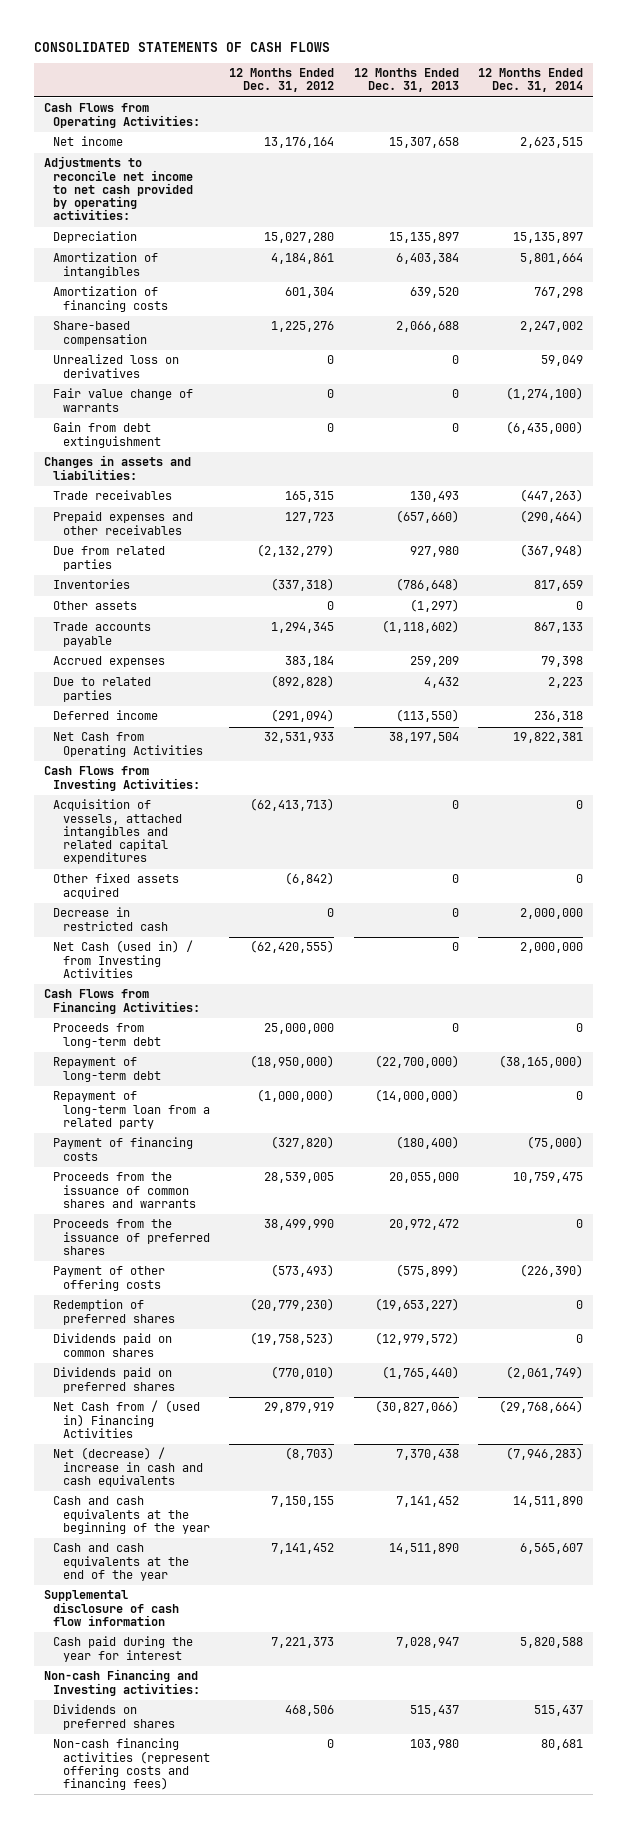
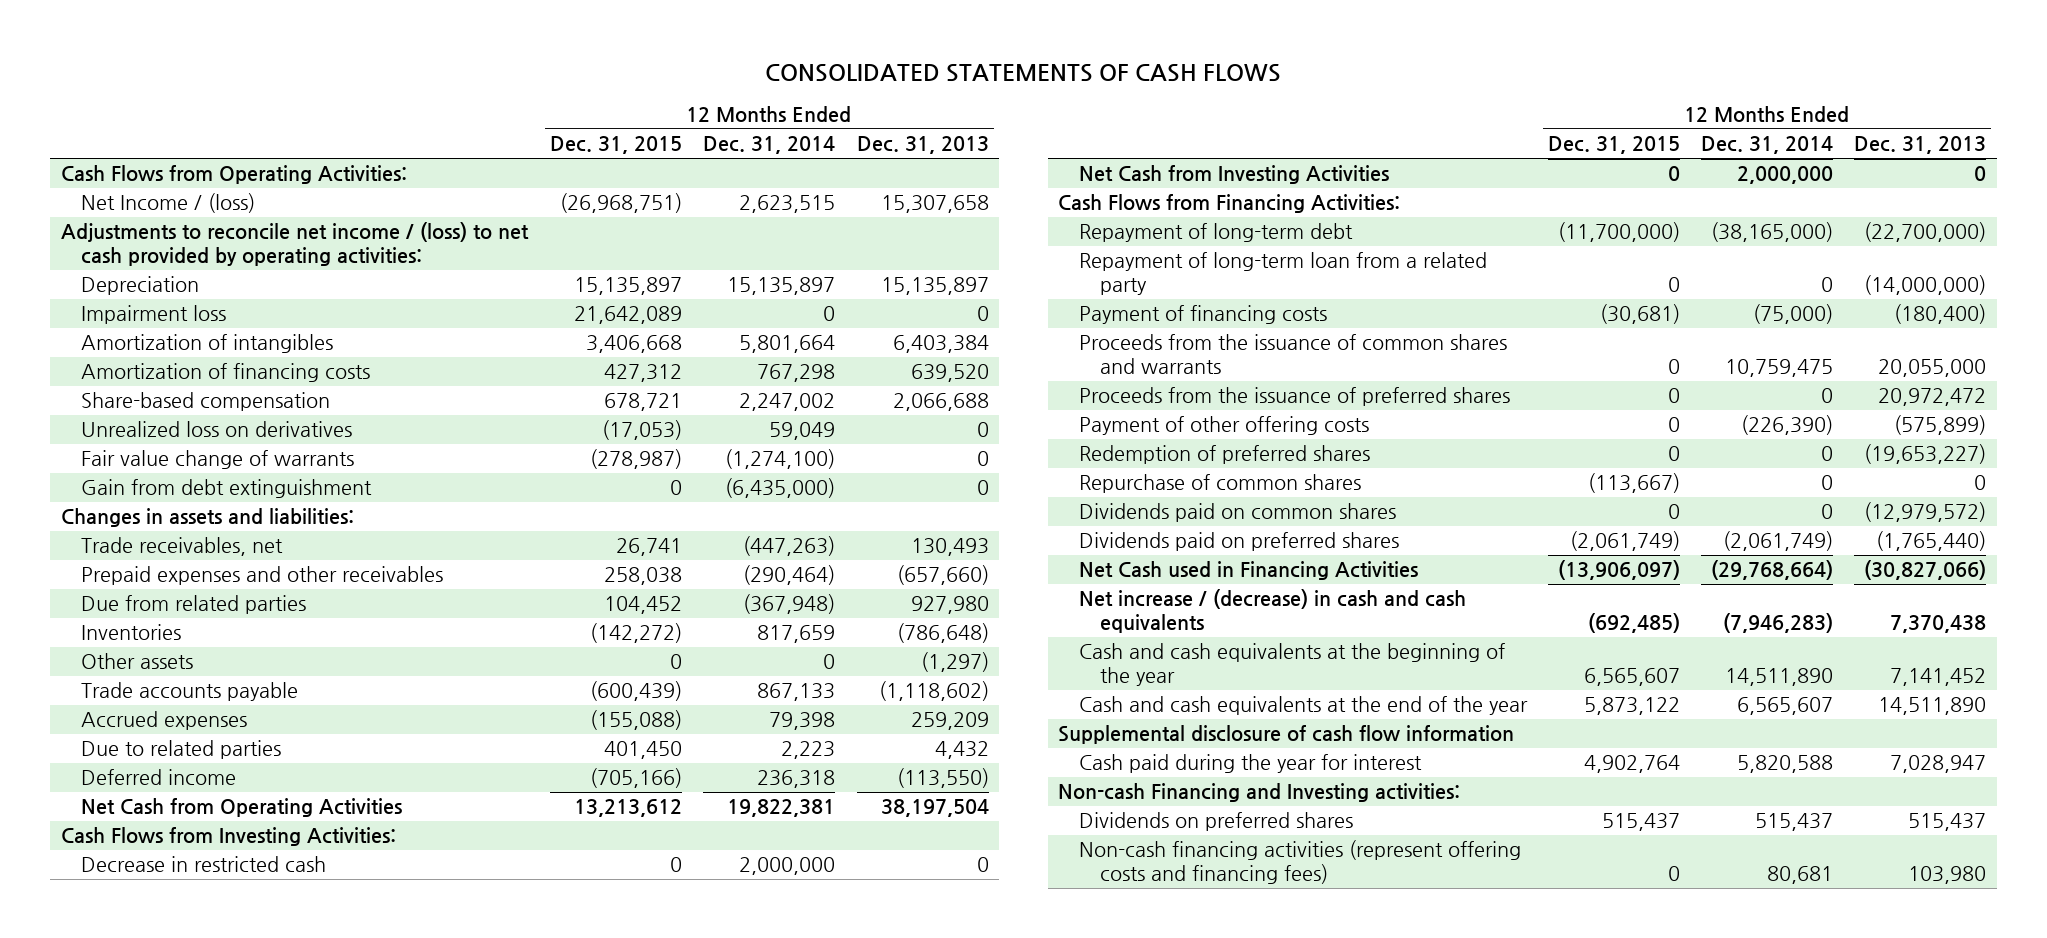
[229,68,335,93] 12 Months Ended Dec. 31, 2012 -> none
none -> [550,136,683,155] Dec. 31, 2015
[53,136,124,147] Net income -> [81,193,256,214] Net Income / (loss)
[43,156,194,221] Adjustments to reconcile net income to net cash provided by operating activities: -> [60,222,529,266] Adjustments to reconcile net income / (loss) to net cash provided by operating activities:
none -> [81,305,227,325] Impairment loss
[53,490,173,501] Trade receivables -> [81,537,284,557] Trade receivables, net
[53,799,182,865] Acquisition of vessels, attached intangibles and related capital expenditures -> none
[53,873,180,899] Other fixed assets acquired -> none
[53,940,194,978] Net Cash (used in) / from Investing Activities -> [1079,165,1390,185] Net Cash from Investing Activities
[53,1023,161,1048] Proceeds from long-term debt -> none
none -> [1079,474,1362,494] Repurchase of common shares
[53,1400,201,1438] Net Cash from / (used in) Financing Activities -> [1079,561,1419,581] Net Cash used in Financing Activities
[53,1447,203,1487] Net (decrease) / increase in cash and cash equivalents -> [1079,589,1467,633] Net increase / (decrease) in cash and cash equivalents

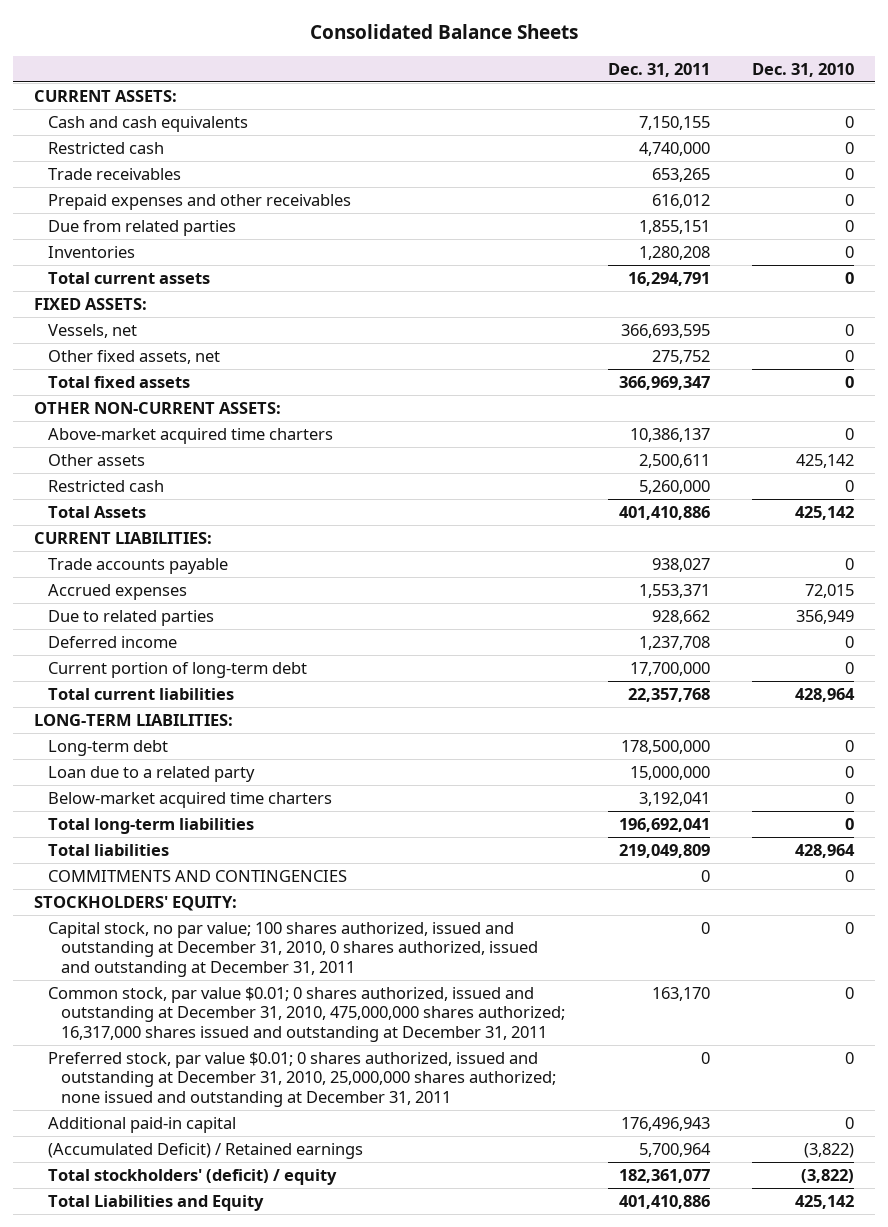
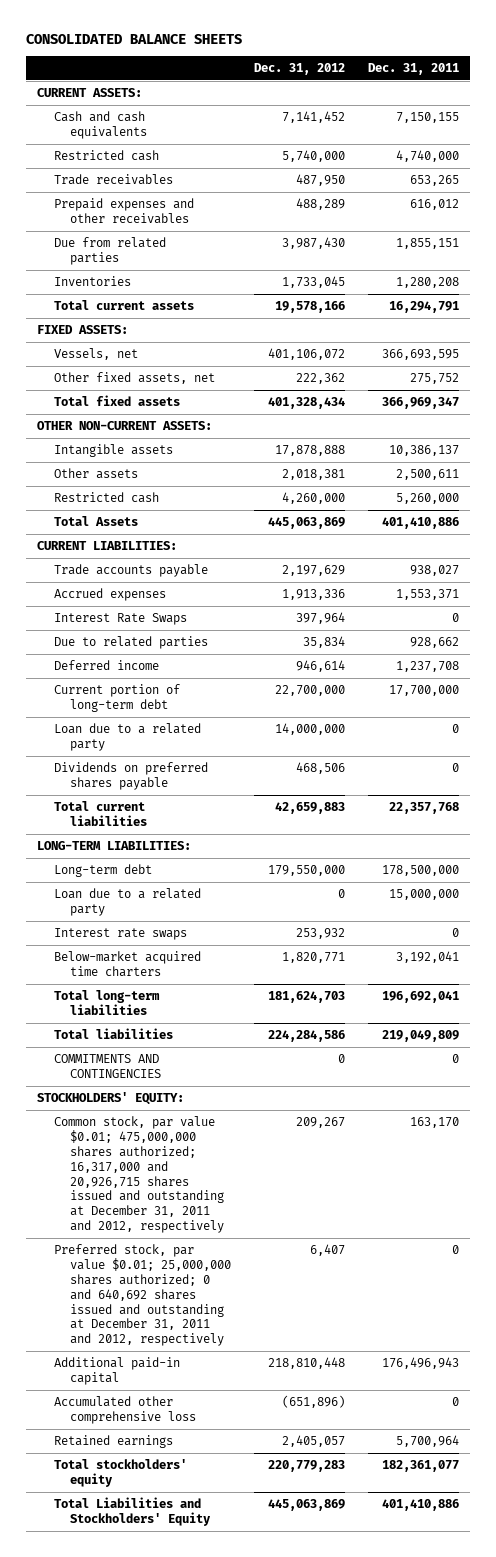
[310,24,579,40] Consolidated Balance Sheets -> [25,34,242,45] CONSOLIDATED BALANCE SHEETS
[751,62,854,77] Dec. 31, 2010 -> none
none -> [254,63,346,76] Dec. 31, 2012
[47,427,333,444] Above-market acquired time charters -> [53,443,173,457] Intangible assets
none -> [53,612,187,625] Interest Rate Swaps
none -> [53,722,201,751] Loan due to a related party
none -> [53,761,208,790] Dividends on preferred shares payable
none -> [53,927,187,940] Interest rate swaps
[47,921,539,977] Capital stock, no par value; 100 shares authorized, issued and outstanding at December 31, 2010, 0 shares authorized, issued and outstanding at December 31, 2011 -> none
[47,986,566,1042] Common stock, par value $0.01; 0 shares authorized, issued and outstanding at December 31, 2010, 475,000,000 shares authorized; 16,317,000 shares issued and outstanding at December 31, 2011 -> [53,1115,225,1234] Common stock, par value $0.01; 475,000,000 shares authorized; 16,317,000 and 20,926,715 shares issued and outstanding at December 31, 2011 and 2012, respectively
[47,1051,557,1107] Preferred stock, par value $0.01; 0 shares authorized, issued and outstanding at December 31, 2010, 25,000,000 shares authorized; none issued and outstanding at December 31, 2011 -> [53,1243,232,1347] Preferred stock, par value $0.01; 25,000,000 shares authorized; 0 and 640,692 shares issued and outstanding at December 31, 2011 and 2012, respectively
none -> [53,1395,197,1424] Accumulated other comprehensive loss
[47,1142,363,1159] (Accumulated Deficit) / Retained earnings -> [53,1434,173,1448] Retained earnings
[47,1168,337,1185] Total stockholders' (deficit) / equity -> [53,1458,187,1487] Total stockholders' equity
[47,1194,264,1211] Total Liabilities and Equity -> [53,1496,212,1526] Total Liabilities and Stockholders' Equity

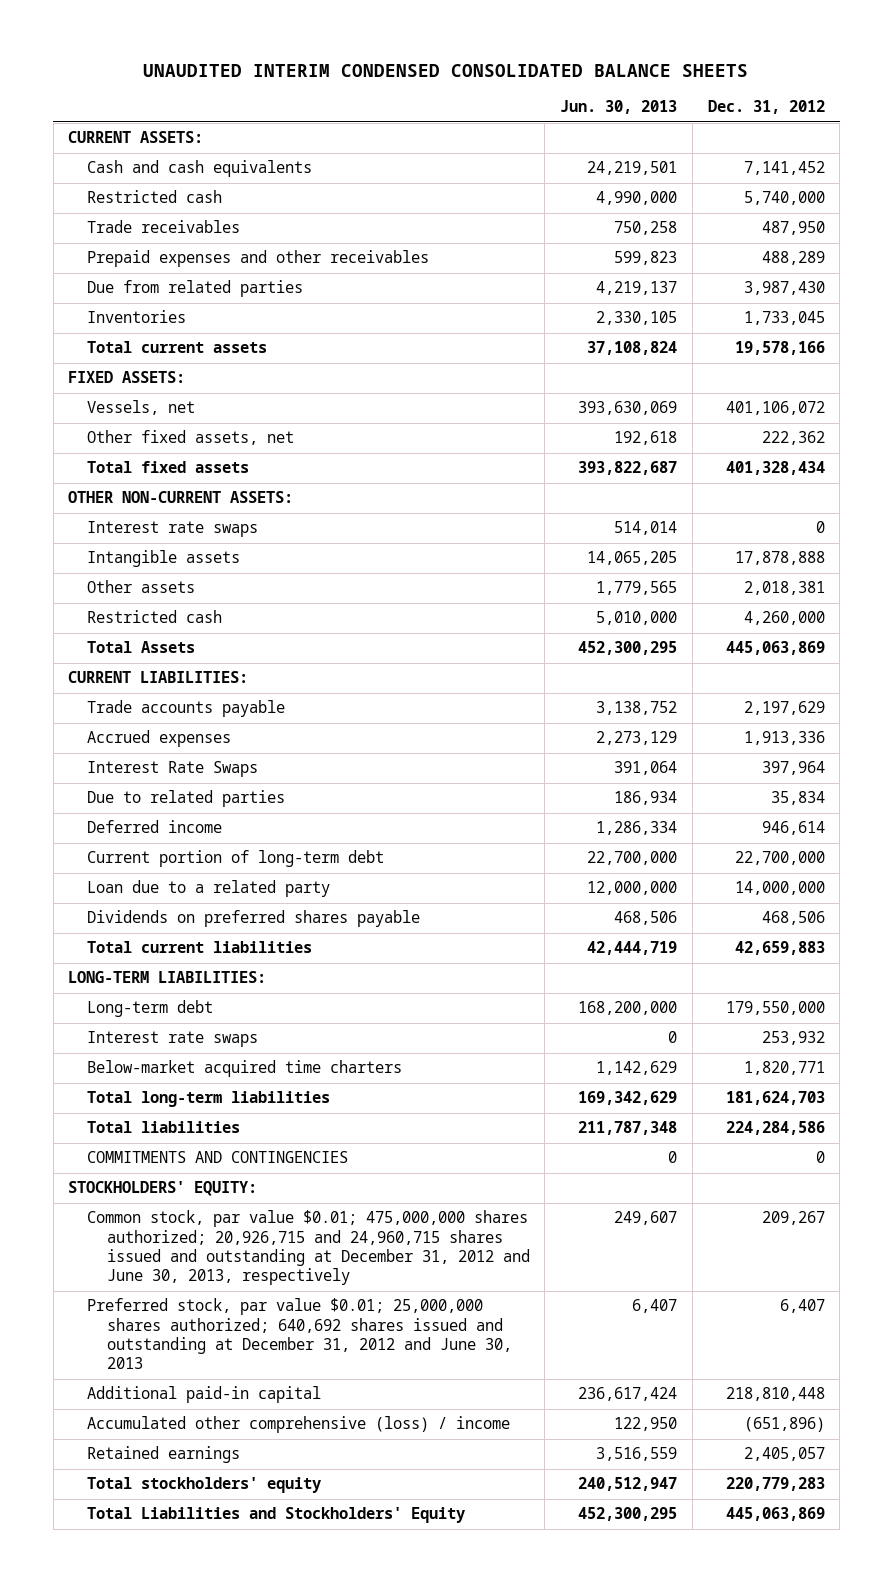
[25,34,242,45] CONSOLIDATED BALANCE SHEETS -> [143,63,749,77] UNAUDITED INTERIM CONDENSED CONSOLIDATED BALANCE SHEETS
[368,63,460,76] Dec. 31, 2011 -> none
none -> [560,100,678,115] Jun. 30, 2013
none -> [87,521,259,538] Interest rate swaps
[53,887,201,916] Loan due to a related party -> none
[53,1115,225,1234] Common stock, par value $0.01; 475,000,000 shares authorized; 16,317,000 and 20,926,715 shares issued and outstanding at December 31, 2011 and 2012, respectively -> [87,1210,530,1286] Common stock, par value $0.01; 475,000,000 shares authorized; 20,926,715 and 24,960,715 shares issued and outstanding at December 31, 2012 and June 30, 2013, respectively
[53,1243,232,1347] Preferred stock, par value $0.01; 25,000,000 shares authorized; 0 and 640,692 shares issued and outstanding at December 31, 2011 and 2012, respectively -> [87,1298,512,1370] Preferred stock, par value $0.01; 25,000,000 shares authorized; 640,692 shares issued and outstanding at December 31, 2012 and June 30, 2013
[53,1395,197,1424] Accumulated other comprehensive loss -> [87,1416,511,1434] Accumulated other comprehensive (loss) / income

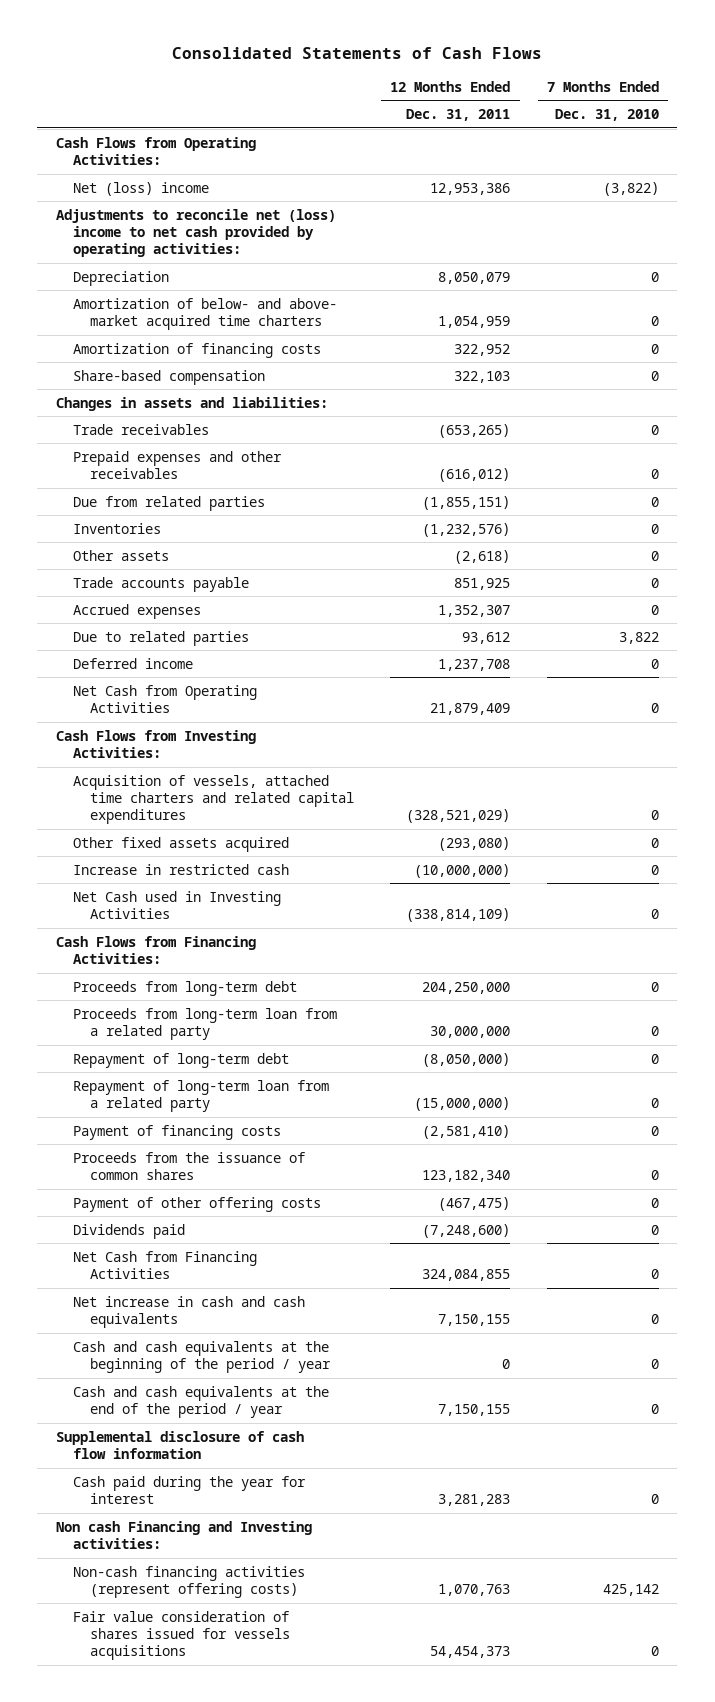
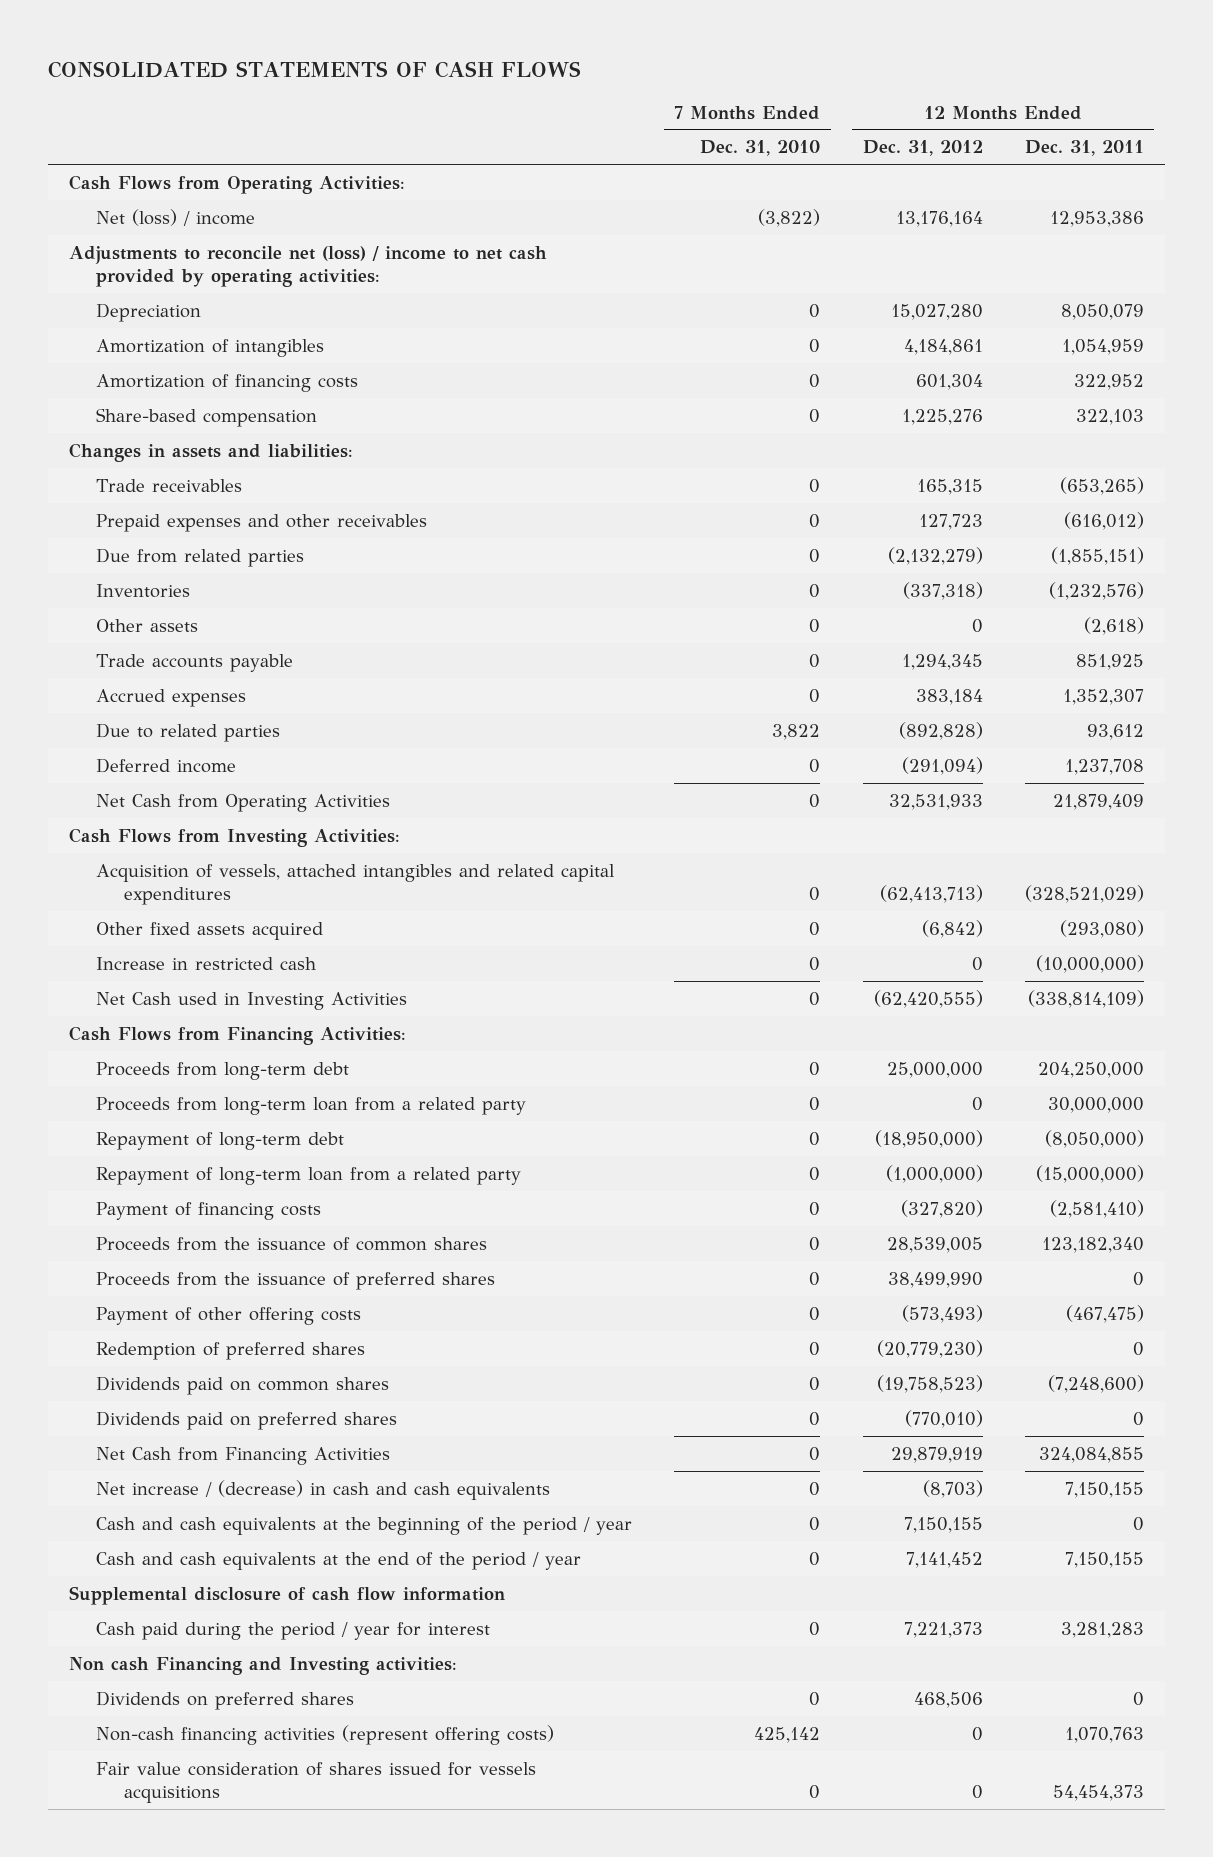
[172,47,543,60] Consolidated Statements of Cash Flows -> [48,60,582,78] CONSOLIDATED STATEMENTS OF CASH FLOWS
none -> [862,140,983,157] Dec. 31, 2012
[72,181,209,196] Net (loss) income -> [96,208,256,226] Net (loss) / income
[55,208,336,258] Adjustments to reconcile net (loss) income to net cash provided by operating activities: -> [69,245,548,287] Adjustments to reconcile net (loss) / income to net cash provided by operating activities:
[72,297,337,330] Amortization of below- and above- market acquired time charters -> [96,338,325,357] Amortization of intangibles
[72,774,354,825] Acquisition of vessels, attached time charters and related capital expenditures -> [96,863,616,905] Acquisition of vessels, attached intangibles and related capital expenditures
none -> [96,1271,496,1290] Proceeds from the issuance of preferred shares
none -> [96,1341,366,1360] Redemption of preferred shares
[72,1223,185,1239] Dividends paid -> [96,1375,390,1395] Dividends paid on common shares
none -> [96,1410,398,1430] Dividends paid on preferred shares
[72,1295,305,1328] Net increase in cash and cash equivalents -> [96,1479,551,1500] Net increase / (decrease) in cash and cash equivalents
[72,1475,306,1504] Cash paid during the year for interest -> [96,1621,491,1640] Cash paid during the period / year for interest
none -> [96,1690,355,1710] Dividends on preferred shares

